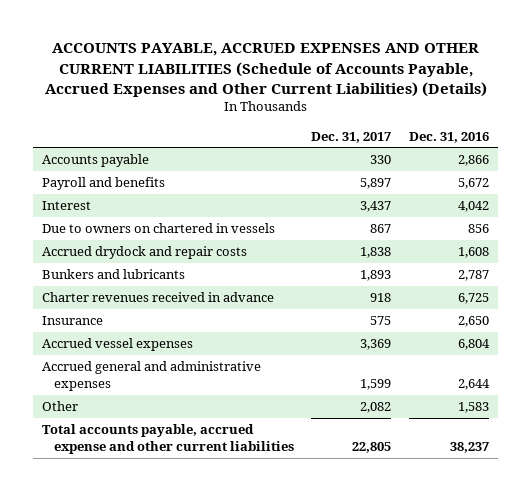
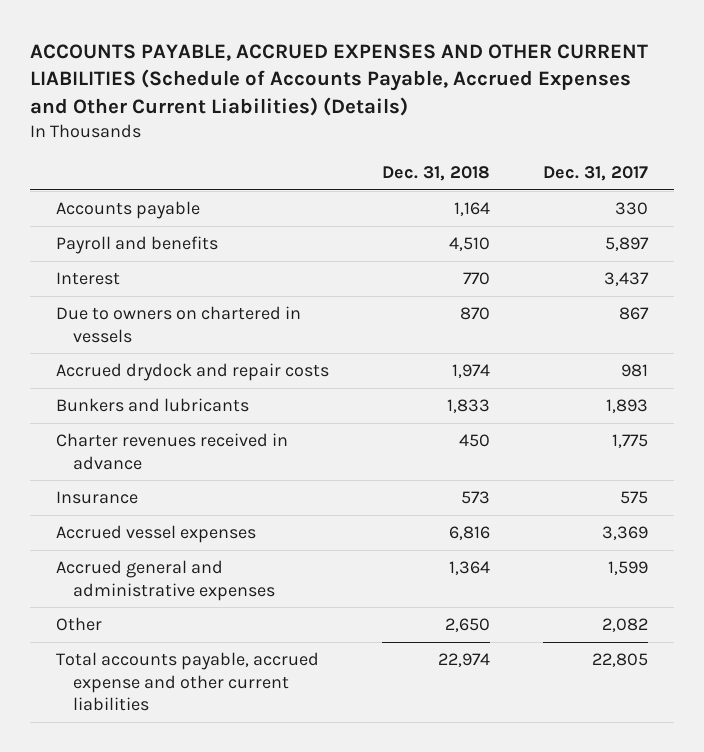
[409,131,490,143] Dec. 31, 2016 -> none
none -> [382,165,491,181] Dec. 31, 2018
[360,247,392,259] 1,838 -> [620,364,648,378] 981
[370,293,392,303] 918 -> [611,434,648,449] 1,775

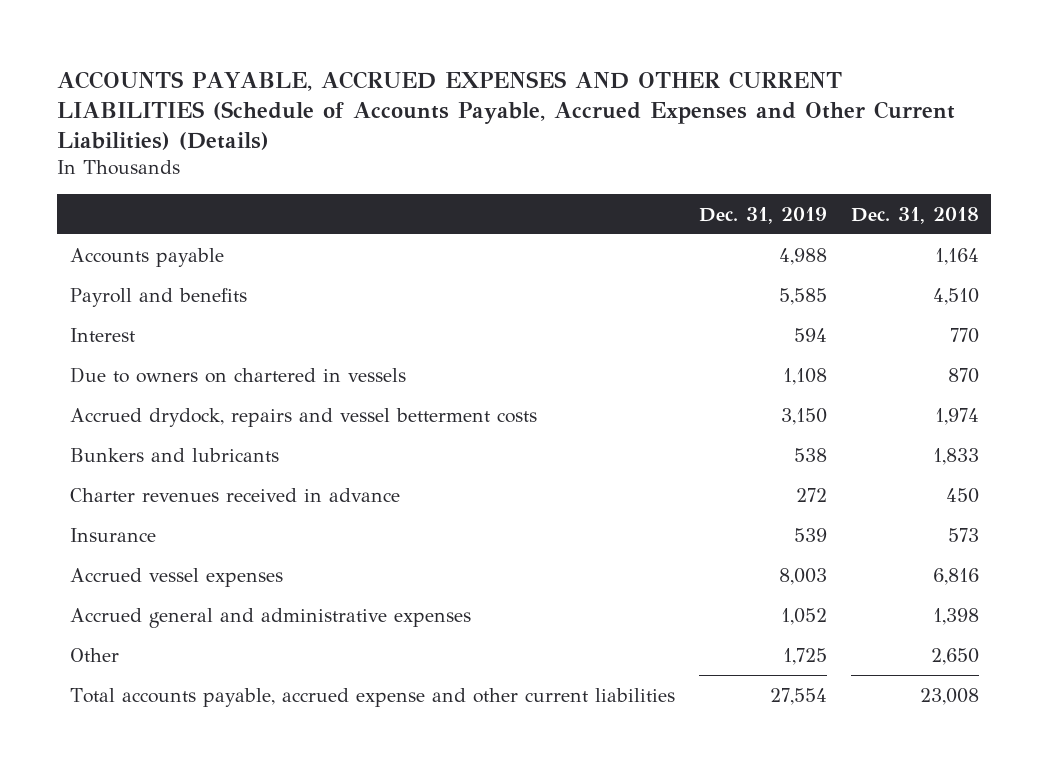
[542,165,648,181] Dec. 31, 2017 -> none
none -> [698,206,827,224] Dec. 31, 2019
[56,363,330,382] Accrued drydock and repair costs -> [69,407,537,427] Accrued drydock, repairs and vessel betterment costs
[449,561,491,576] 1,364 -> [933,607,980,625] 1,398
[438,653,491,668] 22,974 -> [920,687,980,705] 23,008

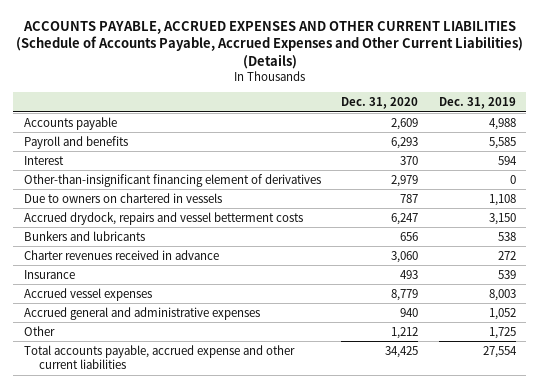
[851,206,980,224] Dec. 31, 2018 -> none
none -> [341,96,419,109] Dec. 31, 2020
none -> [23,173,321,187] Other-than-insignificant financing element of derivatives

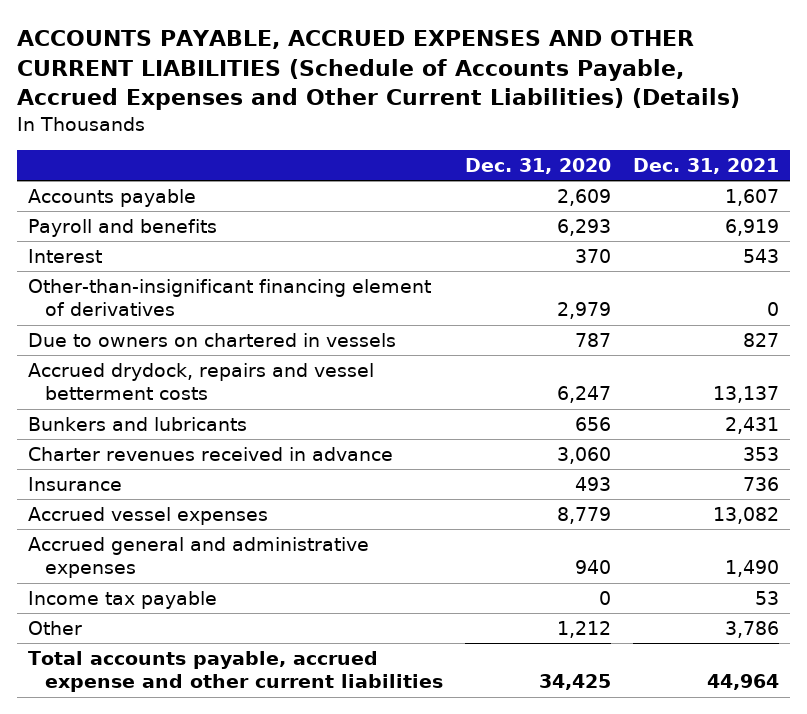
[439,96,517,109] Dec. 31, 2019 -> none
none -> [633,158,780,175] Dec. 31, 2021
none -> [27,591,217,610] Income tax payable

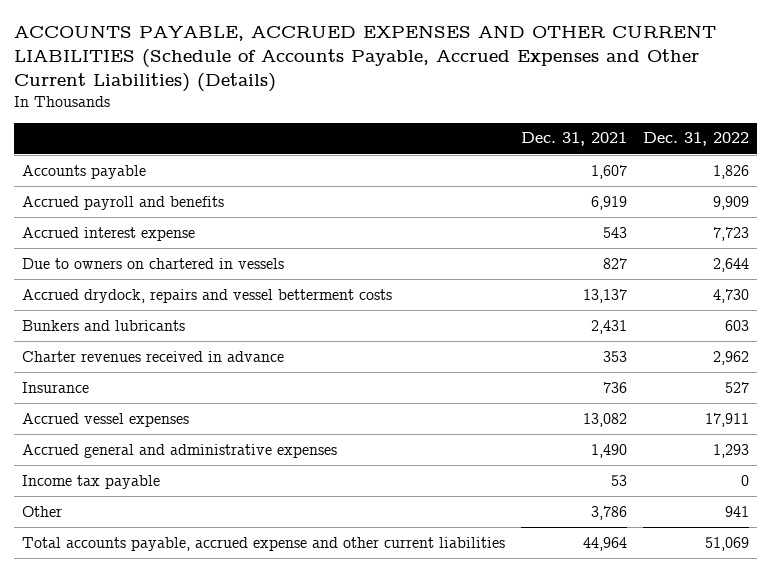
[465,158,612,175] Dec. 31, 2020 -> none
none -> [643,132,750,147] Dec. 31, 2022
[27,279,431,317] Other-than-insignificant financing element of derivatives -> none
[27,219,217,238] Payroll and benefits -> [22,195,225,210] Accrued payroll and benefits
[27,249,102,264] Interest -> [22,226,196,241] Accrued interest expense

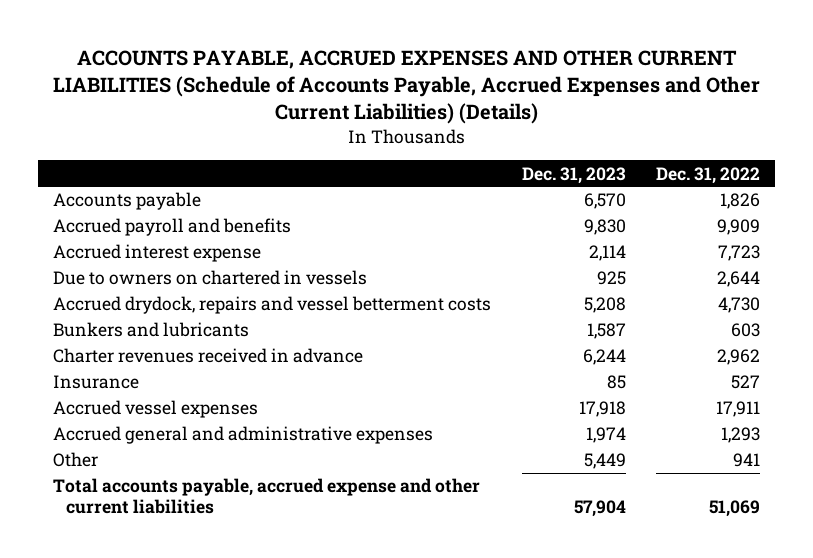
[521,132,628,147] Dec. 31, 2021 -> none
none -> [521,166,626,184] Dec. 31, 2023
[22,474,161,489] Income tax payable -> none

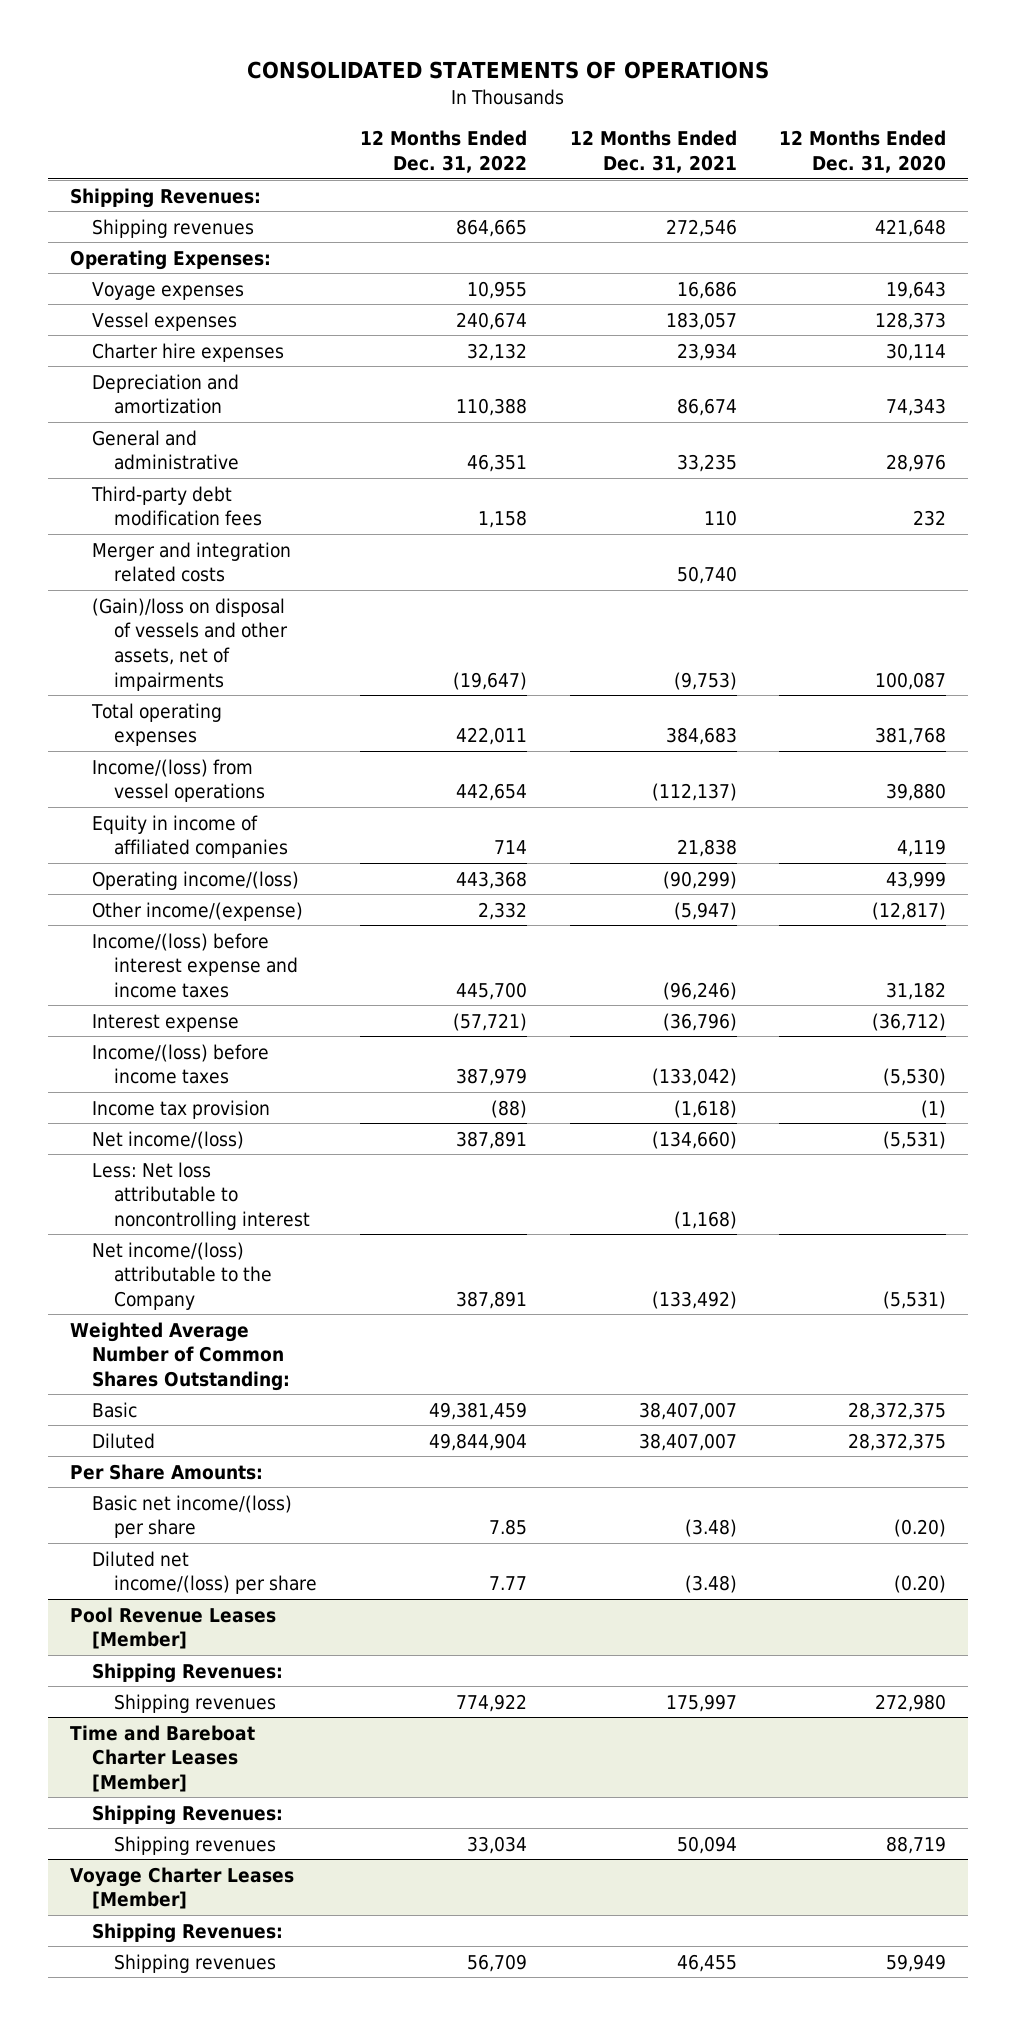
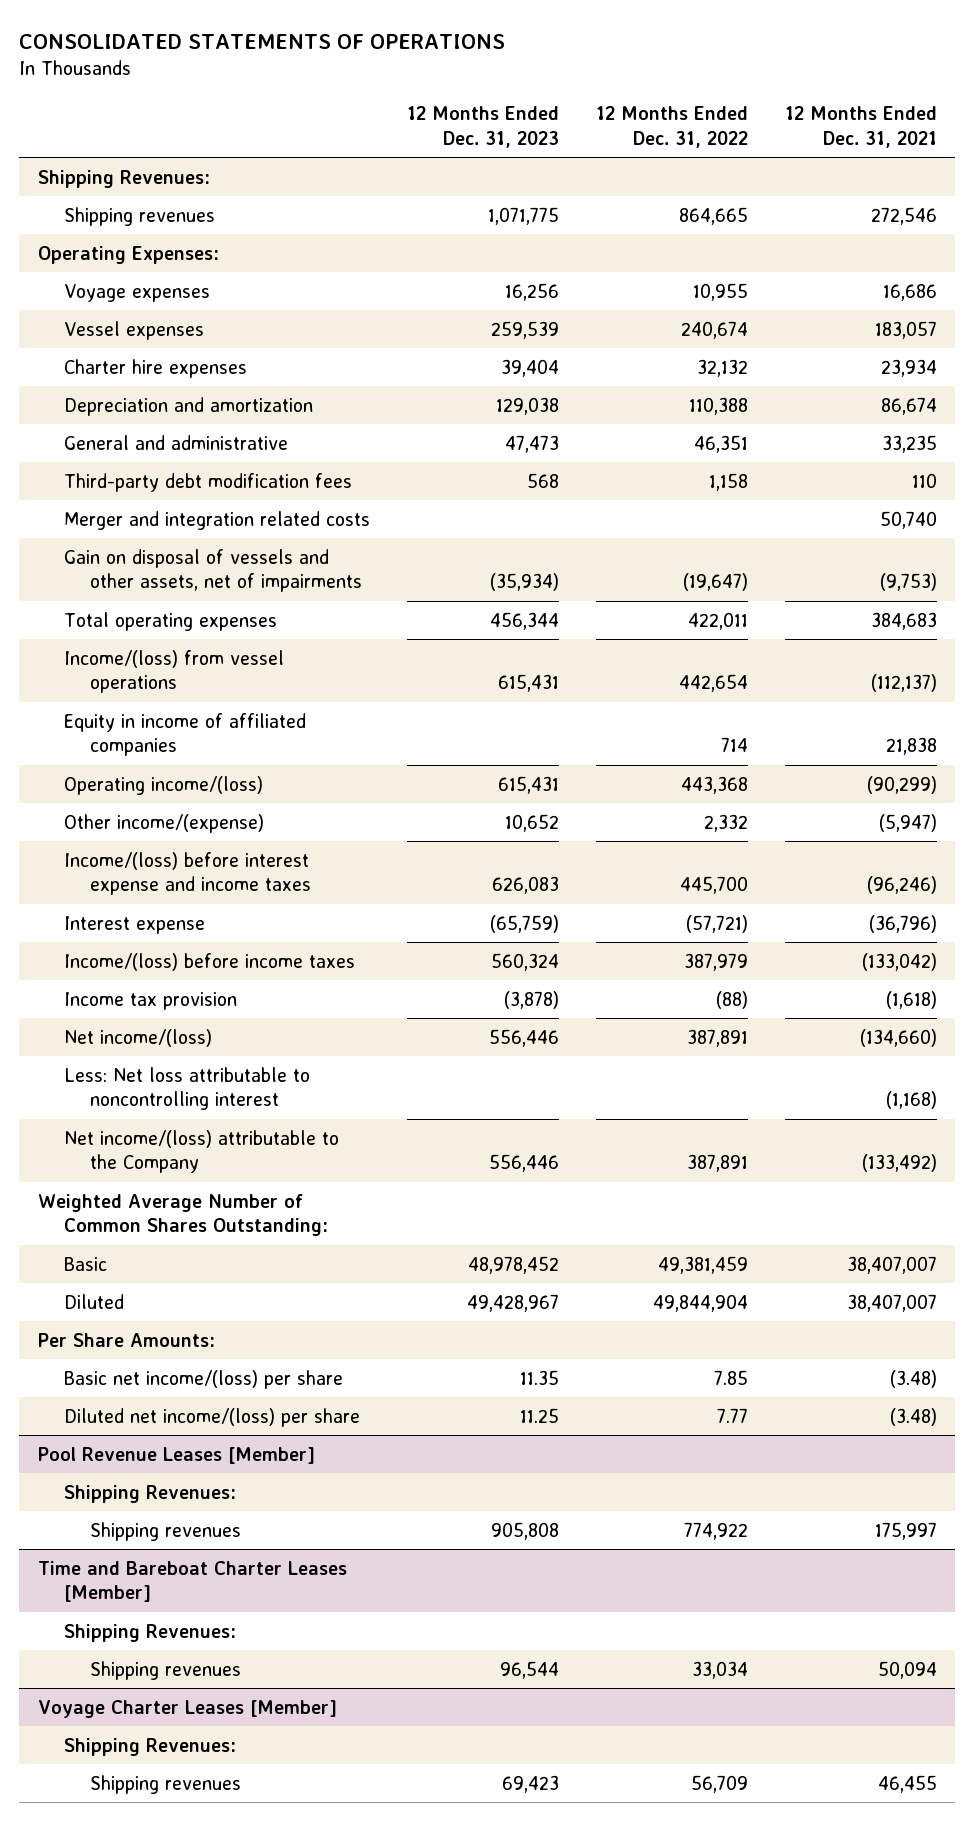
[779,130,947,174] 12 Months Ended Dec. 31, 2020 -> none
none -> [406,106,559,148] 12 Months Ended Dec. 31, 2023
[91,597,289,691] (Gain)/loss on disposal of vessels and other assets, net of impairments -> [64,548,363,593] Gain on disposal of vessels and other assets, net of impairments

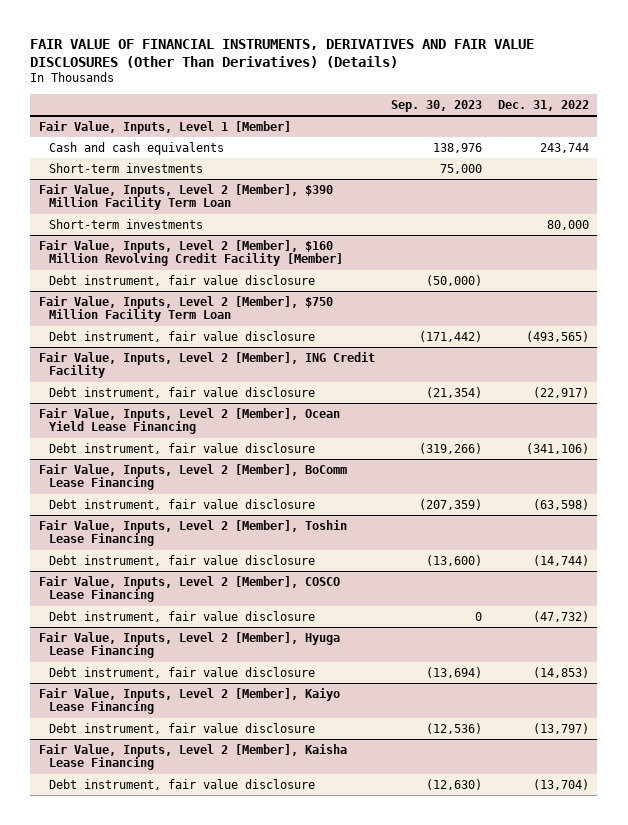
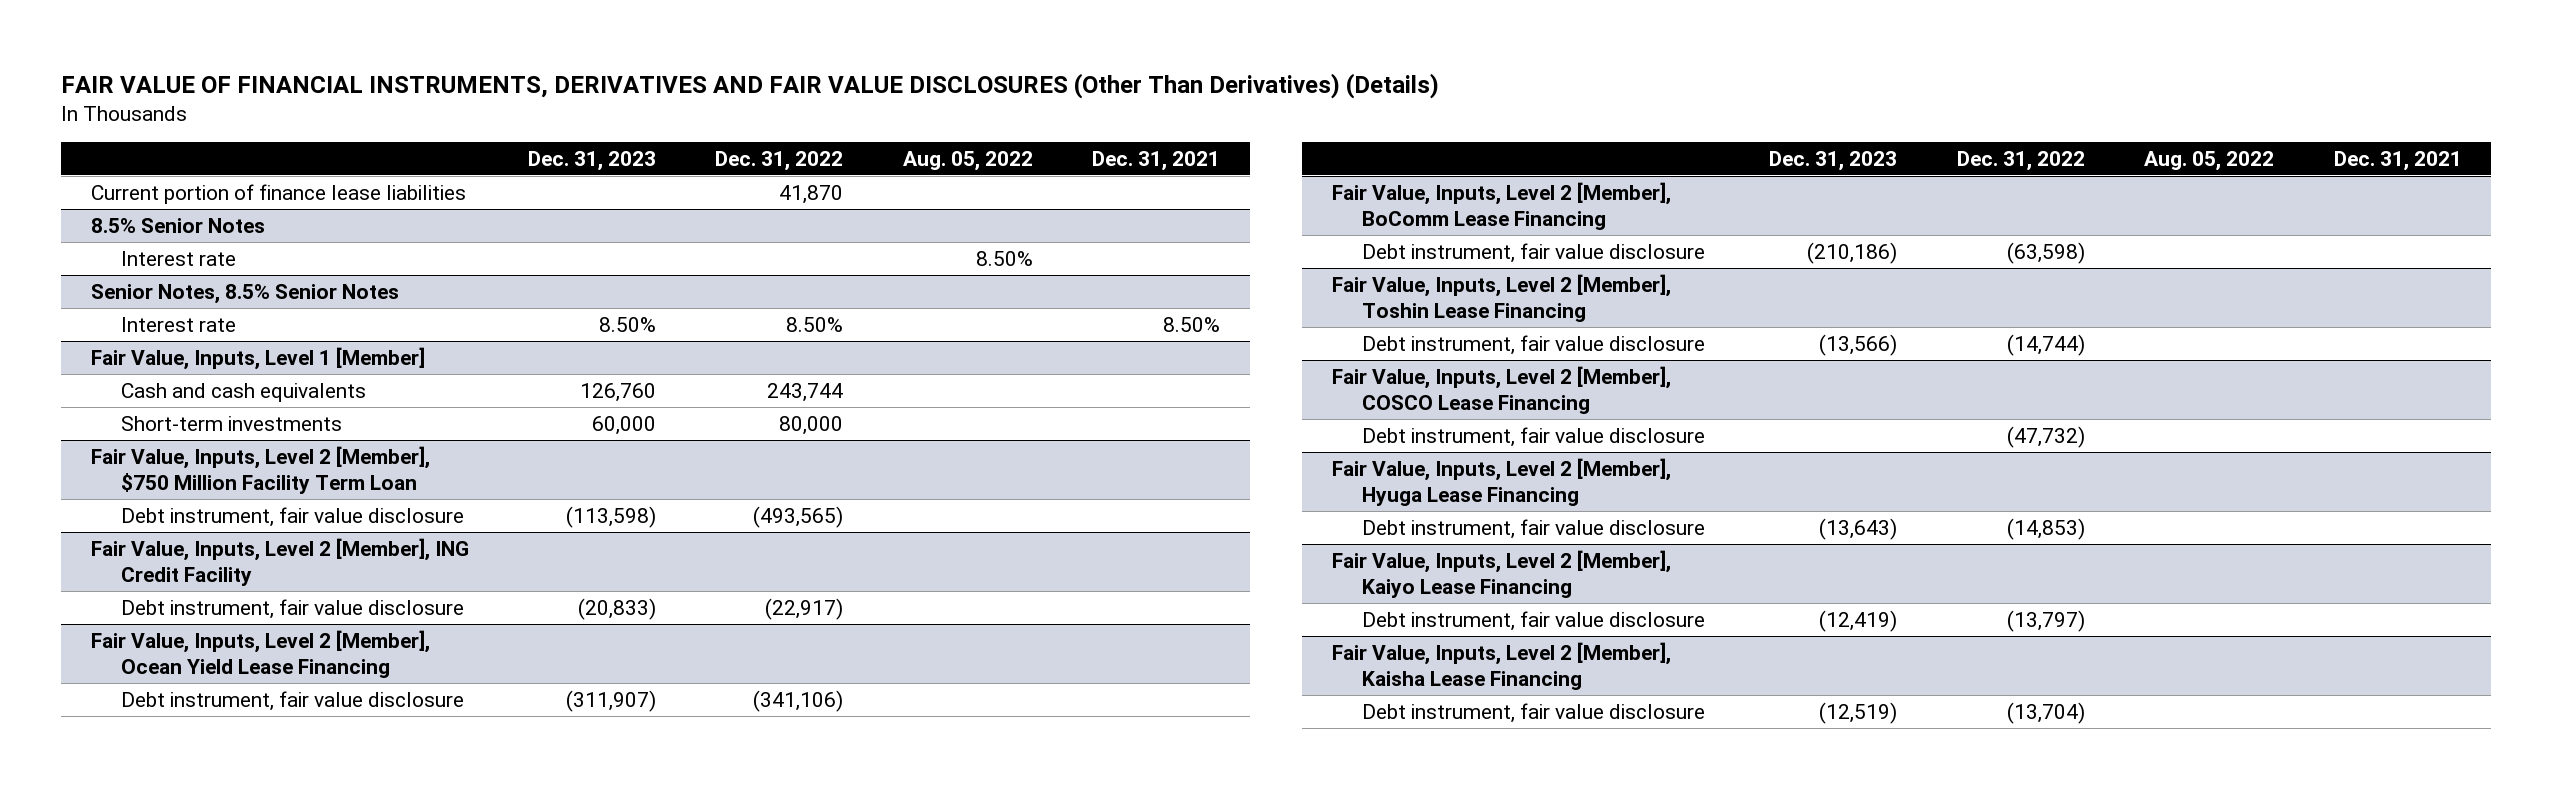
[390,99,482,112] Sep. 30, 2023 -> none
none -> [528,150,657,171] Dec. 31, 2023
none -> [902,150,1033,171] Aug. 05, 2022
none -> [1092,150,1221,171] Dec. 31, 2021
none -> [90,183,466,204] Current portion of finance lease liabilities
none -> [90,217,265,233] 8.5% Senior Notes
none -> [120,250,236,266] Interest rate
none -> [90,283,399,304] Senior Notes, 8.5% Senior Notes
none -> [120,316,236,332] Interest rate
[48,162,203,173] Short-term investments -> none
[38,183,333,211] Fair Value, Inputs, Level 2 [Member], $390 Million Facility Term Loan -> none
[38,239,343,267] Fair Value, Inputs, Level 2 [Member], $160 Million Revolving Credit Facility [Member] -> none
[48,274,315,286] Debt instrument, fair value disclosure -> none

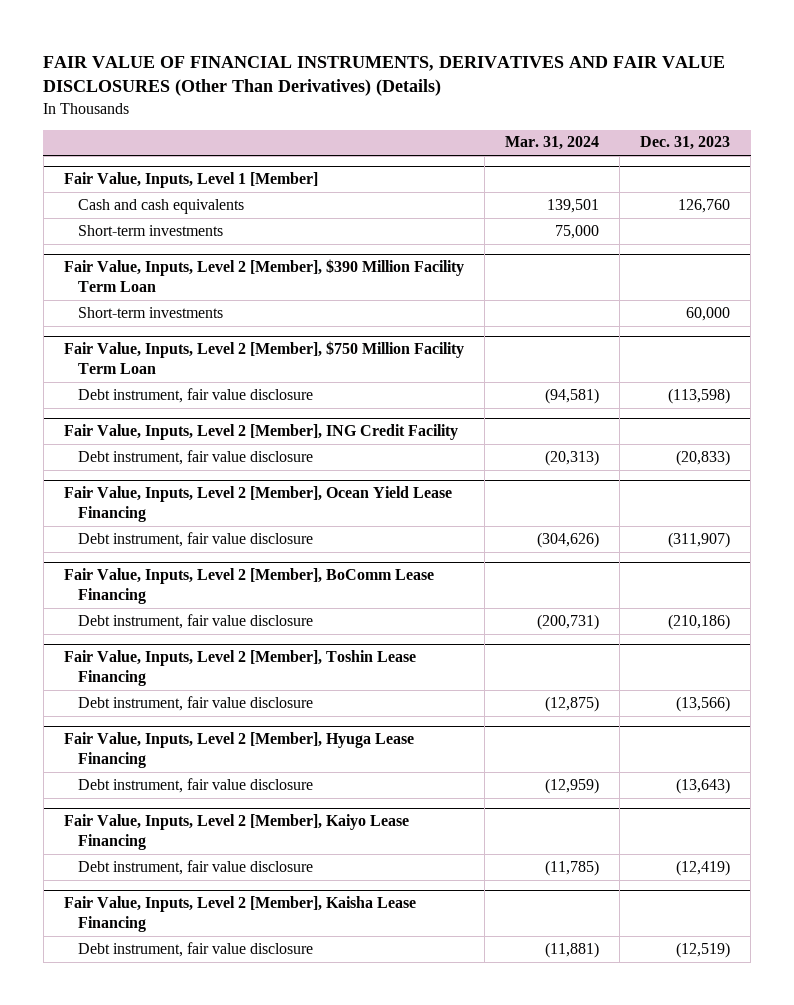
[715,150,844,171] Dec. 31, 2022 -> none
[902,150,1033,171] Aug. 05, 2022 -> none
[1092,150,1221,171] Dec. 31, 2021 -> none
none -> [504,136,599,151] Mar. 31, 2024
[90,183,466,204] Current portion of finance lease liabilities -> none
[90,217,265,233] 8.5% Senior Notes -> none
[120,250,236,266] Interest rate -> none
[90,283,399,304] Senior Notes, 8.5% Senior Notes -> none
[120,316,236,332] Interest rate -> none
none -> [78,224,224,236] Short-term investments
none -> [63,258,464,292] Fair Value, Inputs, Level 2 [Member], $390 Million Facility Term Loan
[1331,365,1671,414] Fair Value, Inputs, Level 2 [Member], COSCO Lease Financing -> none
[1361,426,1705,447] Debt instrument, fair value disclosure -> none

